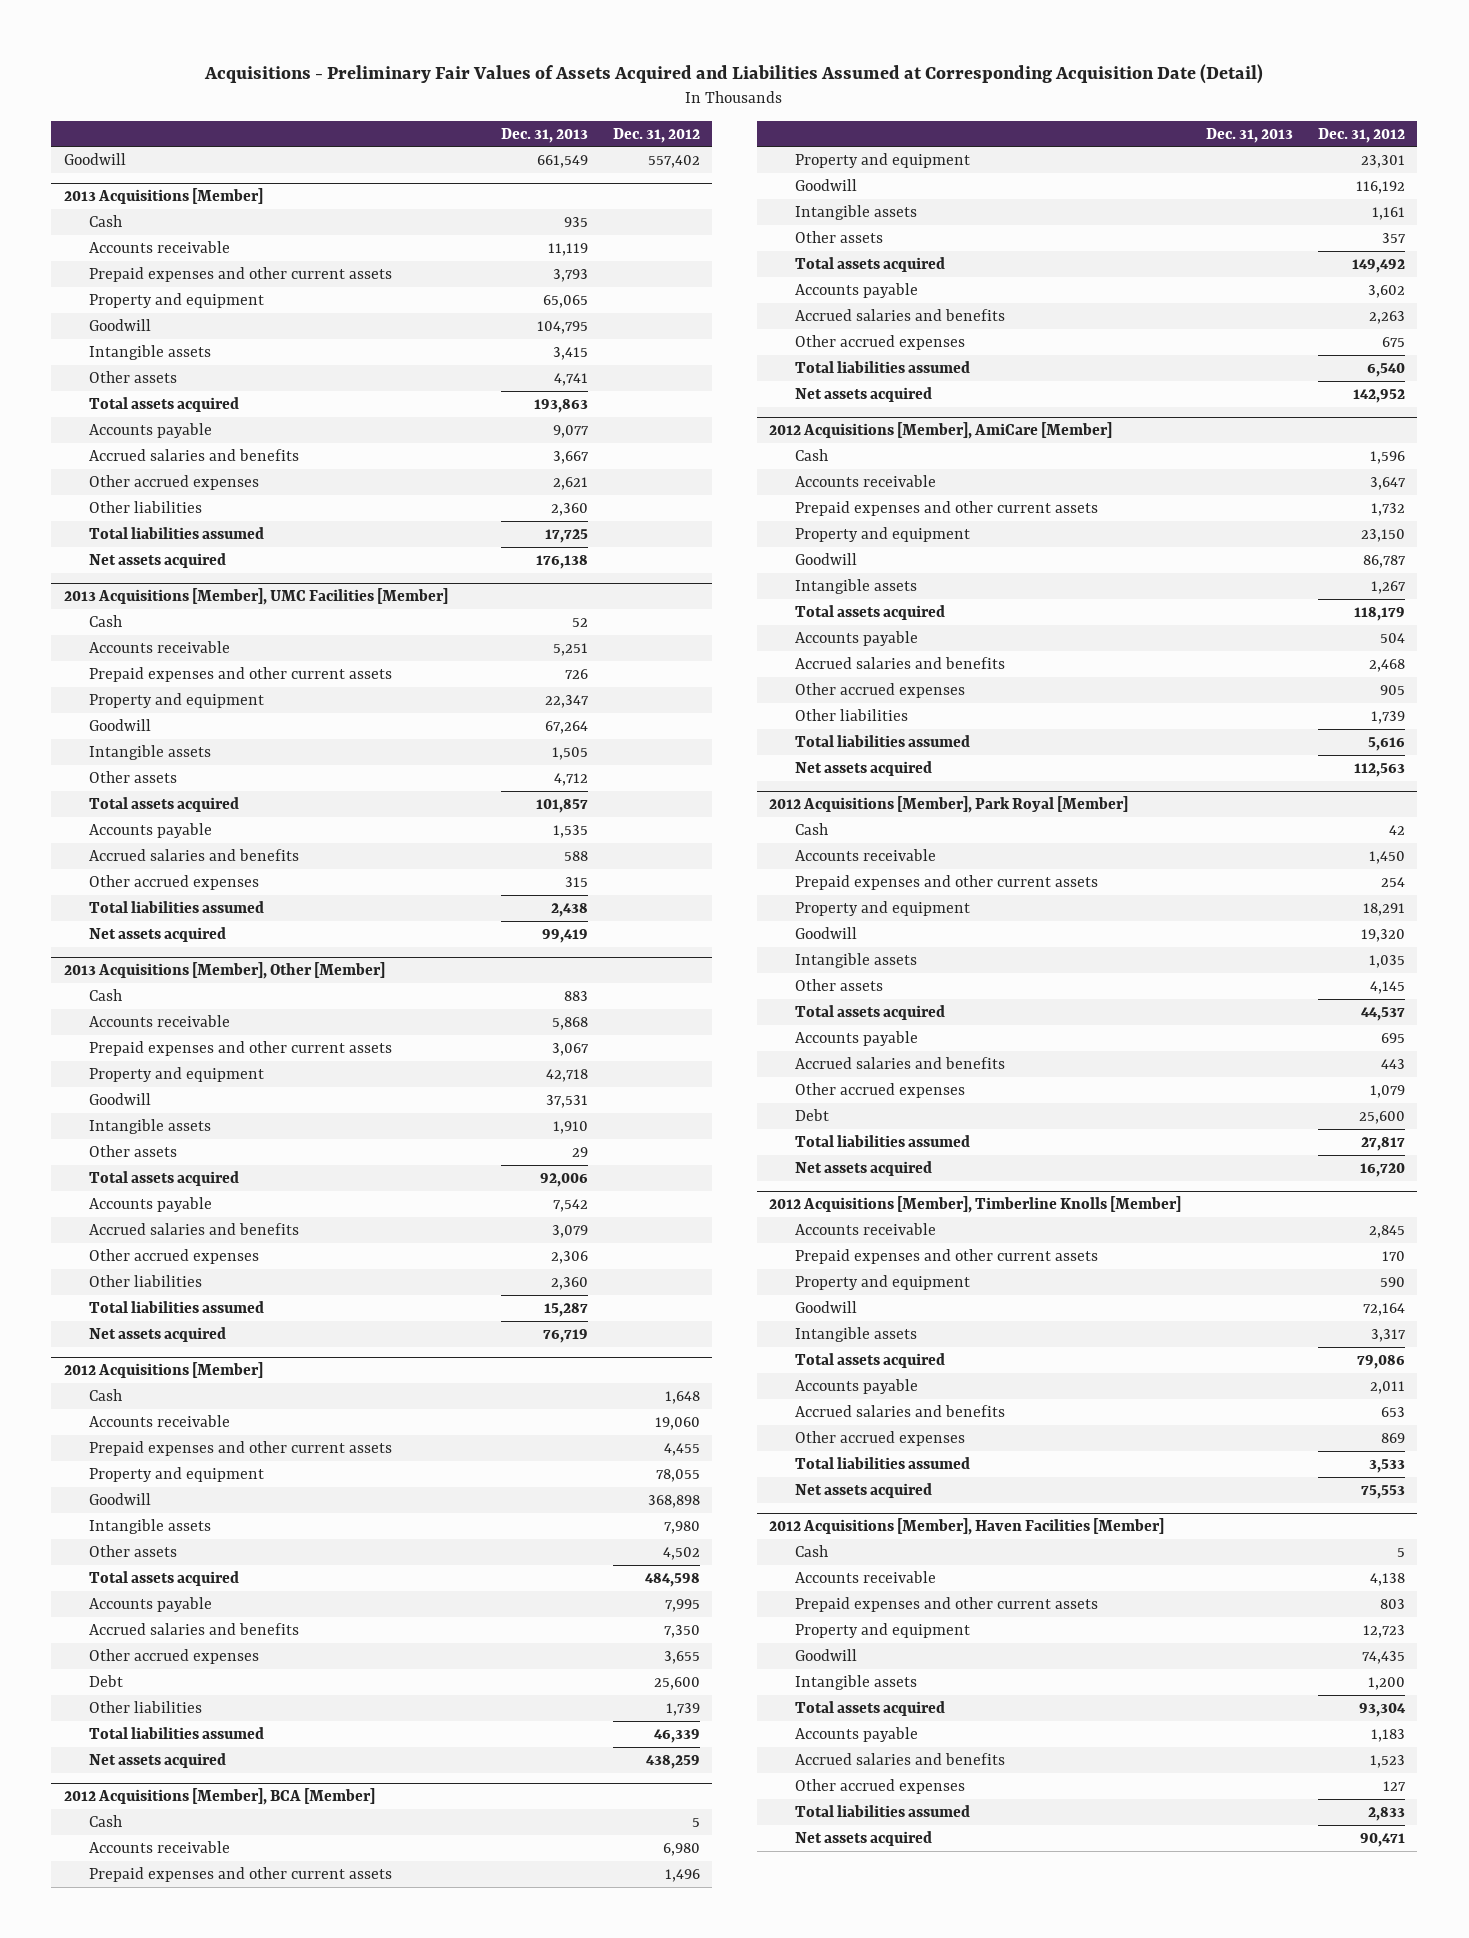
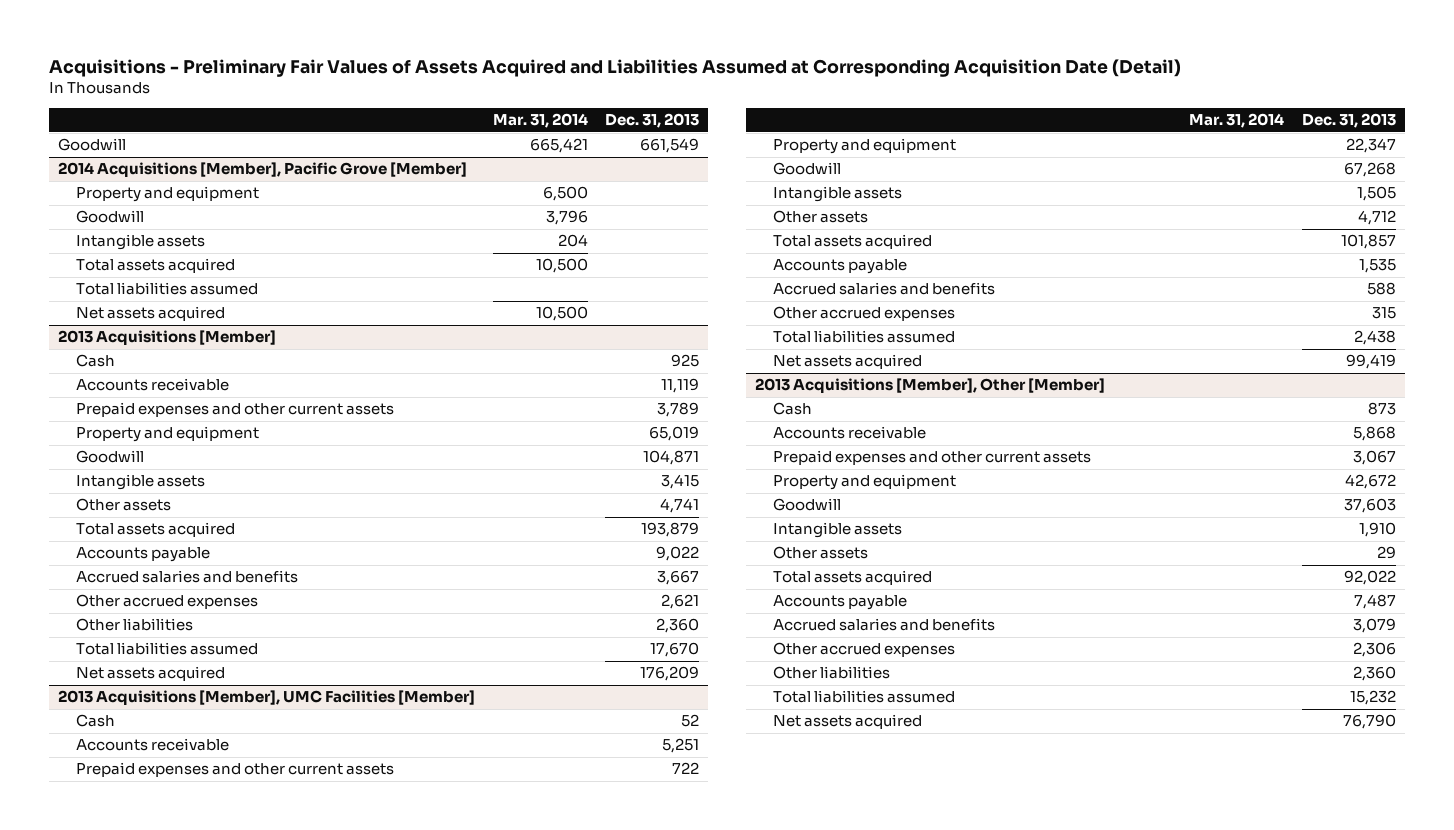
[612,127,700,143] Dec. 31, 2012 -> none
none -> [492,113,588,129] Mar. 31, 2014
none -> [58,162,468,178] 2014 Acquisitions [Member], Pacific Grove [Member]
none -> [76,186,260,203] Property and equipment
none -> [76,210,145,224] Goodwill
none -> [76,234,206,251] Intangible assets
none -> [76,258,236,274] Total assets acquired
none -> [76,282,259,296] Total liabilities assumed
none -> [76,306,226,322] Net assets acquired
[563,216,588,227] 935 -> [671,354,700,368] 925
[552,268,588,282] 3,793 -> [657,402,700,418] 3,789
[542,294,588,308] 65,065 -> [649,426,700,442] 65,019
[536,320,588,334] 104,795 -> [643,450,700,466] 104,871
[533,398,588,413] 193,863 -> [641,522,700,538] 193,879
[552,424,589,438] 9,077 -> [656,546,700,562] 9,022
[544,528,588,543] 17,725 -> [650,642,700,658] 17,670
[535,554,588,569] 176,138 -> [640,666,700,682] 176,209
[564,668,588,679] 726 -> [672,762,700,775] 722
[544,720,588,734] 67,264 -> [1343,162,1396,178] 67,268
[563,990,588,1001] 883 -> [1367,402,1396,416] 873
[545,1068,588,1082] 42,718 -> [1344,474,1396,490] 42,672
[545,1094,588,1108] 37,531 -> [1343,498,1396,514] 37,603
[539,1172,588,1187] 92,006 -> [1343,570,1396,586] 92,022
[552,1198,588,1212] 7,542 -> [1353,594,1396,610] 7,487
[63,1362,263,1379] 2012 Acquisitions [Member] -> none
[89,1388,123,1401] Cash -> none
[89,1414,231,1427] Accounts receivable -> none
[89,1440,393,1456] Prepaid expenses and other current assets -> none
[89,1466,265,1482] Property and equipment -> none
[89,1492,152,1505] Goodwill -> none
[89,1518,212,1534] Intangible assets -> none
[89,1544,178,1557] Other assets -> none
[89,1570,240,1586] Total assets acquired -> none
[89,1596,213,1612] Accounts payable -> none
[89,1622,300,1635] Accrued salaries and benefits -> none
[89,1648,260,1664] Other accrued expenses -> none
[89,1674,124,1687] Debt -> none
[89,1700,203,1713] Other liabilities -> none
[89,1726,265,1739] Total liabilities assumed -> none
[89,1752,227,1768] Net assets acquired -> none
[63,1788,375,1806] 2012 Acquisitions [Member], BCA [Member] -> none
[89,1814,123,1827] Cash -> none
[89,1840,231,1853] Accounts receivable -> none
[89,1866,393,1882] Prepaid expenses and other current assets -> none
[794,152,970,168] Property and equipment -> none
[794,178,857,191] Goodwill -> none
[794,204,917,220] Intangible assets -> none
[794,230,883,243] Other assets -> none
[794,256,945,272] Total assets acquired -> none
[794,282,918,298] Accounts payable -> none
[794,308,1005,321] Accrued salaries and benefits -> none
[794,334,965,350] Other accrued expenses -> none
[794,360,970,373] Total liabilities assumed -> none
[794,386,932,402] Net assets acquired -> none
[769,422,1113,440] 2012 Acquisitions [Member], AmiCare [Member] -> none
[794,448,828,461] Cash -> none
[794,474,936,487] Accounts receivable -> none
[794,500,1098,516] Prepaid expenses and other current assets -> none
[794,526,970,542] Property and equipment -> none
[794,552,857,565] Goodwill -> none
[794,578,917,594] Intangible assets -> none
[794,604,945,620] Total assets acquired -> none
[794,630,918,646] Accounts payable -> none
[794,656,1005,669] Accrued salaries and benefits -> none
[794,682,965,698] Other accrued expenses -> none
[794,708,908,721] Other liabilities -> none
[794,734,970,747] Total liabilities assumed -> none
[794,760,932,776] Net assets acquired -> none
[769,796,1129,814] 2012 Acquisitions [Member], Park Royal [Member] -> none
[794,822,828,835] Cash -> none
[794,848,936,861] Accounts receivable -> none
[794,874,1098,890] Prepaid expenses and other current assets -> none
[794,900,970,916] Property and equipment -> none
[794,926,857,939] Goodwill -> none
[794,952,917,968] Intangible assets -> none
[794,978,883,991] Other assets -> none
[794,1004,945,1020] Total assets acquired -> none
[794,1030,918,1046] Accounts payable -> none
[794,1056,1005,1069] Accrued salaries and benefits -> none
[794,1082,965,1098] Other accrued expenses -> none
[794,1108,829,1121] Debt -> none
[794,1134,970,1147] Total liabilities assumed -> none
[794,1160,932,1176] Net assets acquired -> none
[769,1196,1182,1214] 2012 Acquisitions [Member], Timberline Knolls [Member] -> none
[794,1222,936,1235] Accounts receivable -> none
[794,1248,1098,1264] Prepaid expenses and other current assets -> none
[794,1274,970,1290] Property and equipment -> none
[794,1300,857,1313] Goodwill -> none
[794,1326,917,1342] Intangible assets -> none
[794,1352,945,1368] Total assets acquired -> none
[794,1378,918,1394] Accounts payable -> none
[794,1404,1005,1417] Accrued salaries and benefits -> none
[794,1430,965,1446] Other accrued expenses -> none
[794,1456,970,1469] Total liabilities assumed -> none
[794,1482,932,1498] Net assets acquired -> none
[769,1518,1165,1536] 2012 Acquisitions [Member], Haven Facilities [Member] -> none
[794,1544,828,1557] Cash -> none
[794,1570,936,1583] Accounts receivable -> none
[794,1596,1098,1612] Prepaid expenses and other current assets -> none
[794,1622,970,1638] Property and equipment -> none
[794,1648,857,1661] Goodwill -> none
[794,1674,917,1690] Intangible assets -> none
[794,1700,945,1716] Total assets acquired -> none
[794,1726,918,1742] Accounts payable -> none
[794,1752,1005,1765] Accrued salaries and benefits -> none
[794,1778,965,1794] Other accrued expenses -> none
[794,1804,970,1817] Total liabilities assumed -> none
[794,1830,932,1846] Net assets acquired -> none
[543,1302,588,1317] 15,287 -> [1349,690,1396,706] 15,232
[542,1328,588,1343] 76,719 -> [1342,714,1396,730] 76,790

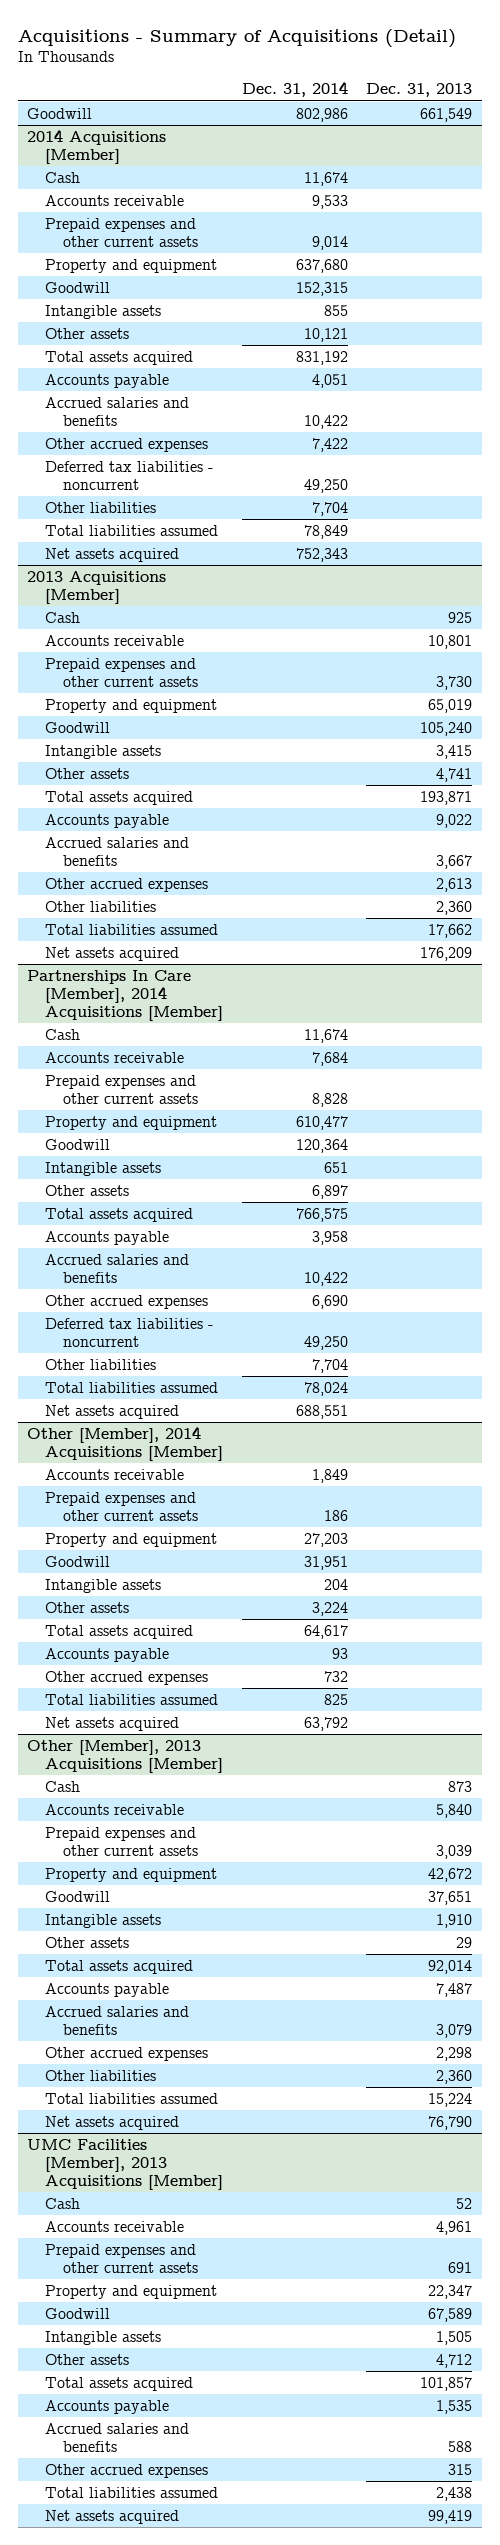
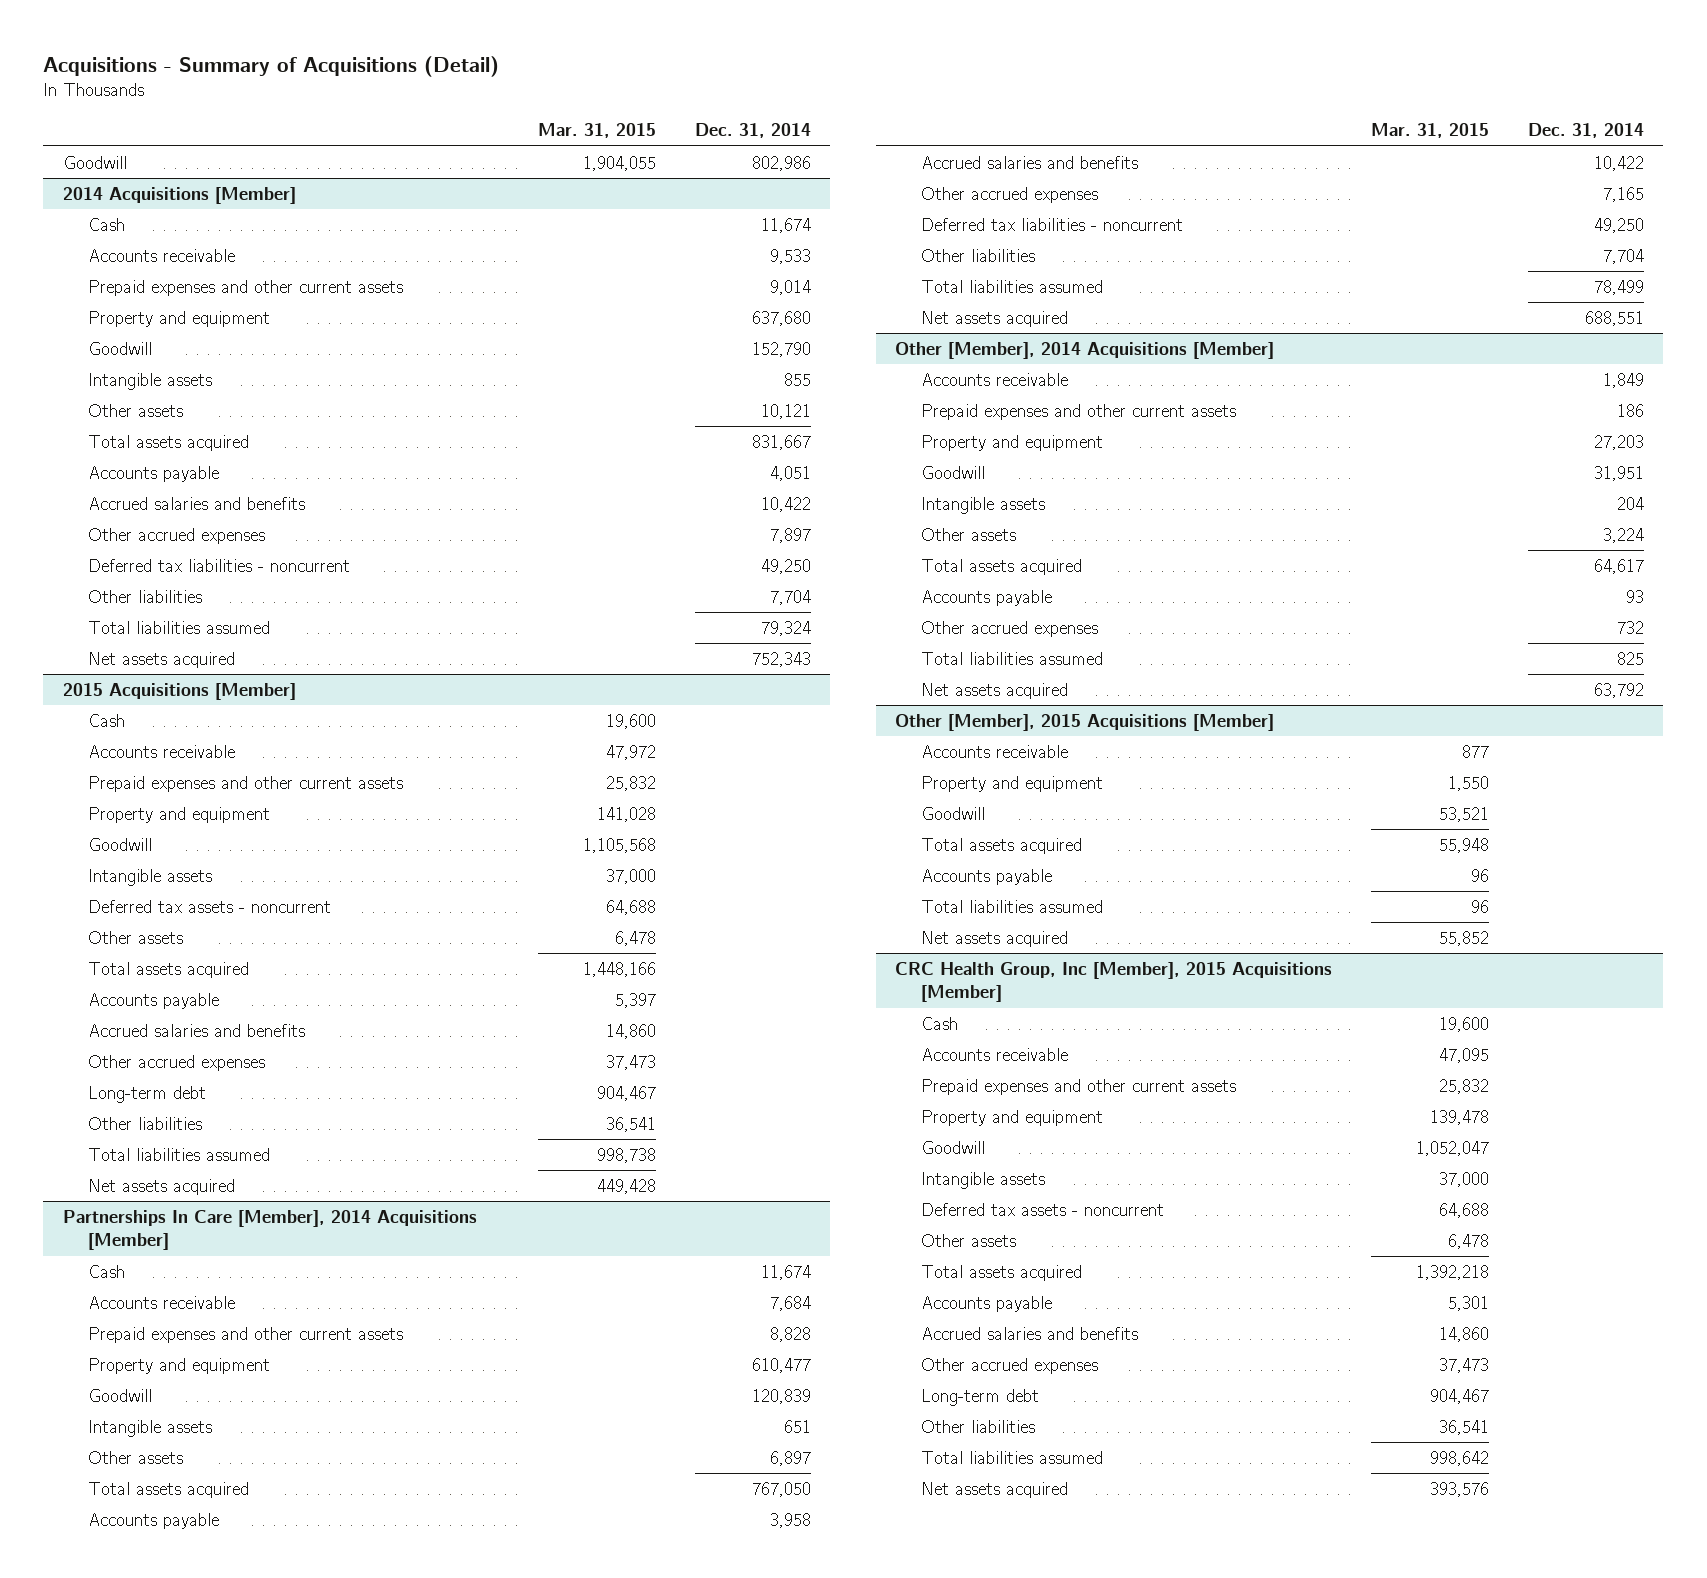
[366,83,473,98] Dec. 31, 2013 -> none
none -> [538,123,657,139] Mar. 31, 2015
[295,281,348,296] 152,315 -> [752,342,812,358] 152,790
[295,350,348,365] 831,192 -> [752,435,812,451] 831,667
[311,437,348,452] 7,422 -> [770,528,812,544] 7,897
[303,524,348,539] 78,849 -> [761,621,812,637] 79,324
[27,570,167,604] 2013 Acquisitions [Member] -> none
[45,611,81,623] Cash -> none
[45,634,185,646] Accounts receivable -> none
[45,657,198,687] Prepaid expenses and other current assets -> none
[45,698,218,713] Property and equipment -> none
[45,721,111,733] Goodwill -> none
[45,744,162,759] Intangible assets -> none
[45,767,130,779] Other assets -> none
[45,790,194,805] Total assets acquired -> none
[45,813,170,828] Accounts payable -> none
[45,836,190,866] Accrued salaries and benefits -> none
[45,877,209,892] Other accrued expenses -> none
[45,900,157,912] Other liabilities -> none
[45,923,219,935] Total liabilities assumed -> none
[45,946,180,961] Net assets acquired -> none
none -> [62,683,296,701] 2015 Acquisitions [Member]
none -> [88,714,126,728] Cash
none -> [88,745,236,759] Accounts receivable
none -> [88,776,404,793] Prepaid expenses and other current assets
none -> [88,807,271,824] Property and equipment
none -> [88,838,153,852] Goodwill
none -> [88,869,213,887] Intangible assets
none -> [88,900,332,914] Deferred tax assets - noncurrent
none -> [88,931,184,945] Other assets
none -> [88,962,250,979] Total assets acquired
none -> [88,993,220,1010] Accounts payable
none -> [88,1024,306,1038] Accrued salaries and benefits
none -> [88,1055,266,1072] Other accrued expenses
none -> [88,1086,207,1104] Long-term debt
none -> [88,1117,203,1131] Other liabilities
none -> [88,1148,271,1162] Total liabilities assumed
none -> [88,1179,236,1196] Net assets acquired
[295,1138,348,1153] 120,364 -> [752,1389,812,1405] 120,839
[295,1207,348,1222] 766,575 -> [752,1482,812,1498] 767,050
[311,1294,348,1309] 6,690 -> [1602,187,1644,203] 7,165
[303,1381,348,1396] 78,024 -> [1593,280,1644,296] 78,499
[45,1780,81,1792] Cash -> none
[27,1739,224,1773] Other [Member], 2013 Acquisitions [Member] -> [895,714,1275,732] Other [Member], 2015 Acquisitions [Member]
[45,1826,198,1856] Prepaid expenses and other current assets -> none
[45,1913,162,1928] Intangible assets -> none
[45,1936,130,1948] Other assets -> none
[45,2005,190,2035] Accrued salaries and benefits -> none
[45,2046,209,2061] Other accrued expenses -> none
[45,2069,157,2081] Other liabilities -> none
[27,2138,224,2190] UMC Facilities [Member], 2013 Acquisitions [Member] -> none
[45,2197,81,2209] Cash -> none
[45,2220,185,2232] Accounts receivable -> none
[45,2243,198,2273] Prepaid expenses and other current assets -> none
[45,2284,218,2299] Property and equipment -> none
[45,2307,111,2319] Goodwill -> none
[45,2330,162,2345] Intangible assets -> none
[45,2353,130,2365] Other assets -> none
[45,2376,194,2391] Total assets acquired -> none
[45,2399,170,2414] Accounts payable -> none
[45,2422,190,2452] Accrued salaries and benefits -> none
[45,2463,209,2478] Other accrued expenses -> none
[45,2486,219,2498] Total liabilities assumed -> none
[45,2509,180,2524] Net assets acquired -> none
none -> [895,962,1333,1003] CRC Health Group, Inc [Member], 2015 Acquisitions [Member]
none -> [920,1017,958,1031] Cash
none -> [920,1048,1068,1062] Accounts receivable
none -> [920,1079,1236,1096] Prepaid expenses and other current assets
none -> [920,1110,1103,1127] Property and equipment
none -> [920,1141,985,1155] Goodwill
none -> [920,1172,1045,1190] Intangible assets
none -> [920,1203,1164,1217] Deferred tax assets - noncurrent
none -> [920,1234,1016,1248] Other assets
none -> [920,1265,1082,1282] Total assets acquired
none -> [920,1296,1052,1313] Accounts payable
none -> [920,1327,1138,1341] Accrued salaries and benefits
none -> [920,1358,1098,1375] Other accrued expenses
none -> [920,1389,1039,1407] Long-term debt
none -> [920,1420,1035,1434] Other liabilities
none -> [920,1451,1103,1465] Total liabilities assumed
none -> [920,1482,1068,1499] Net assets acquired

